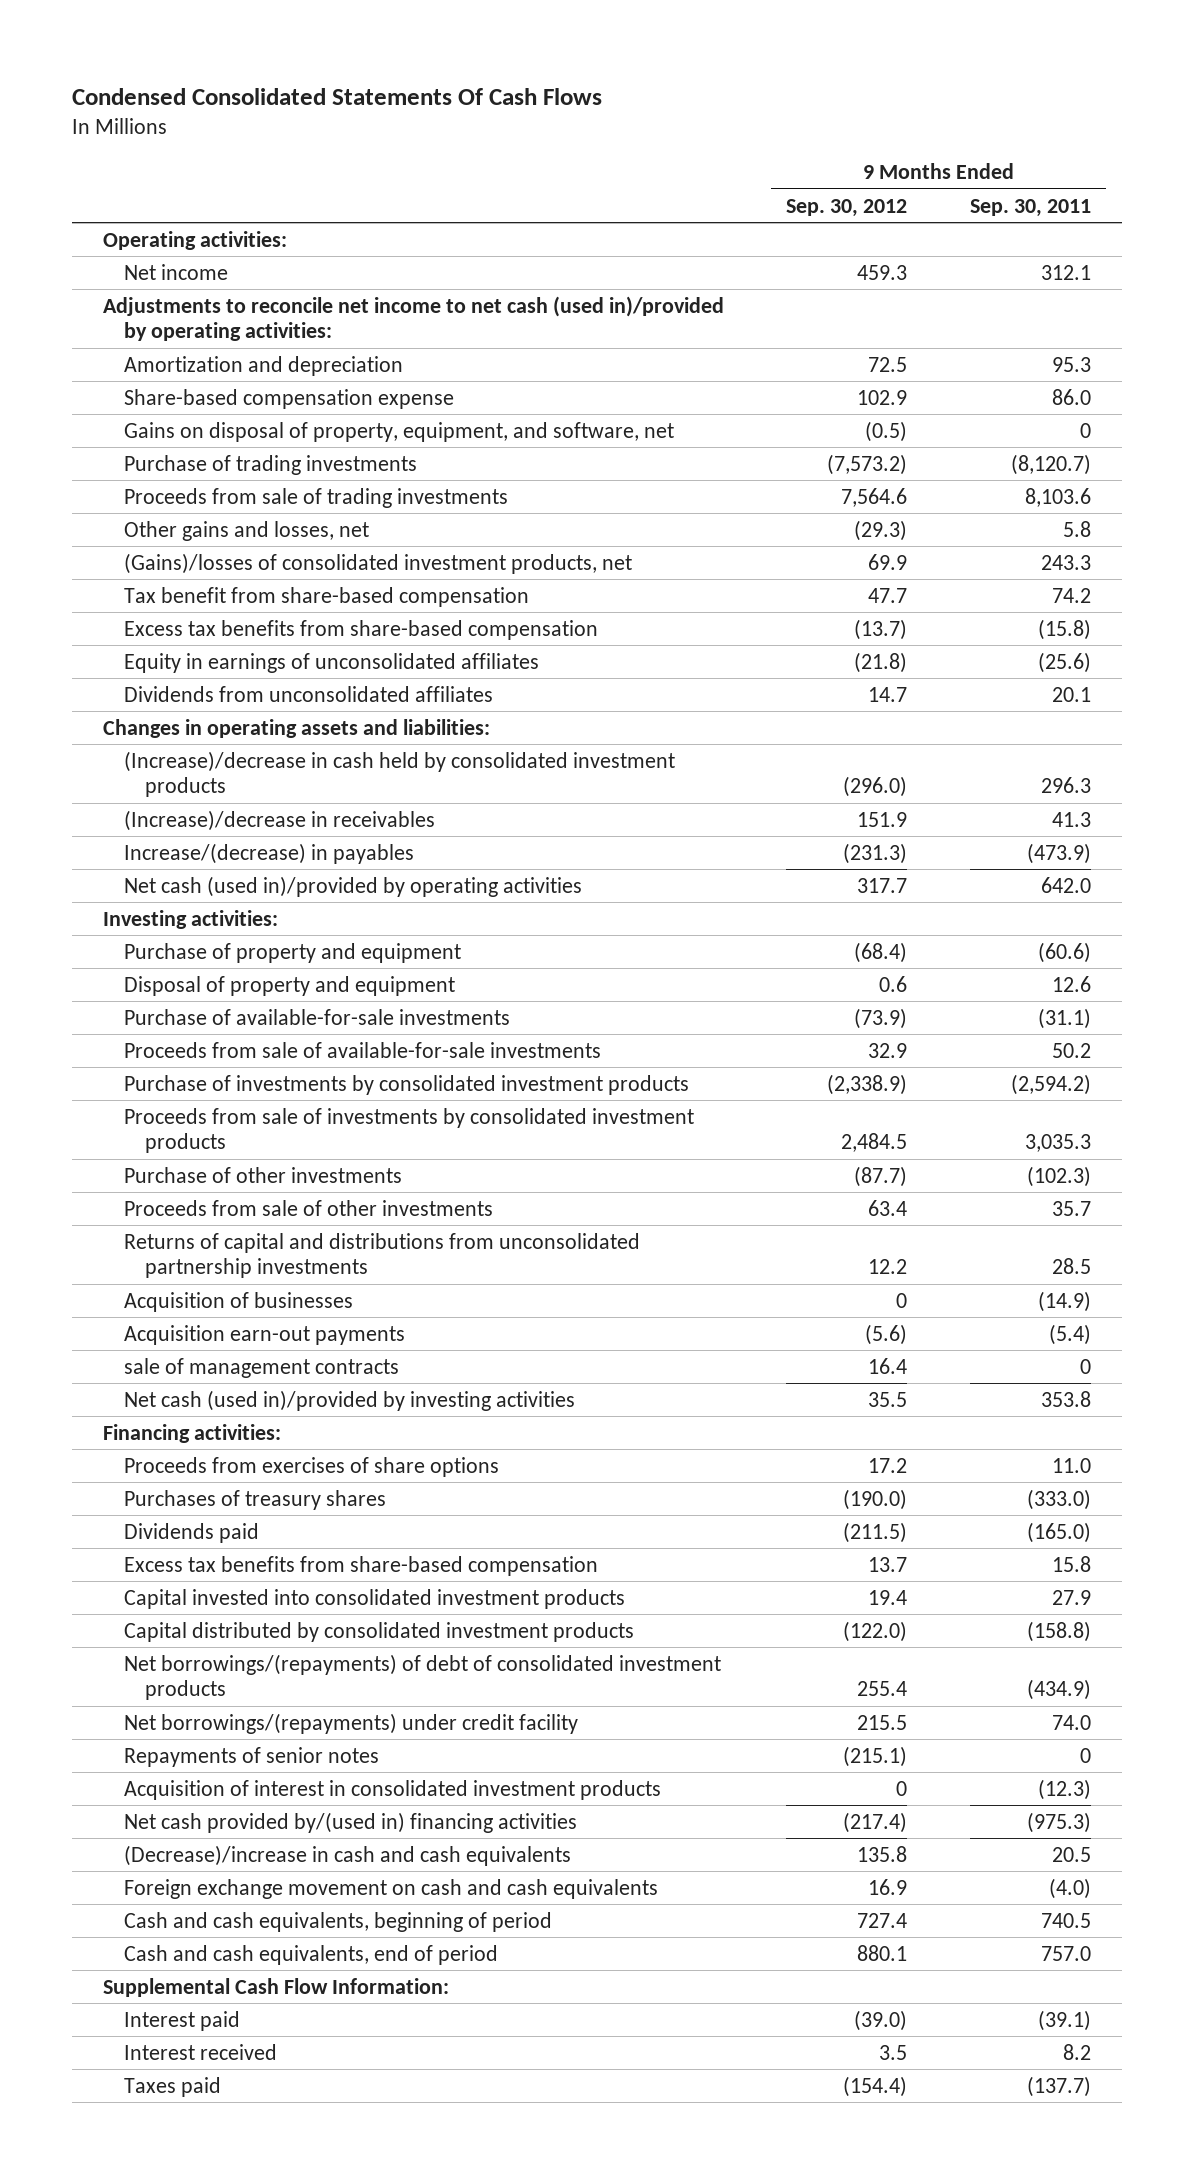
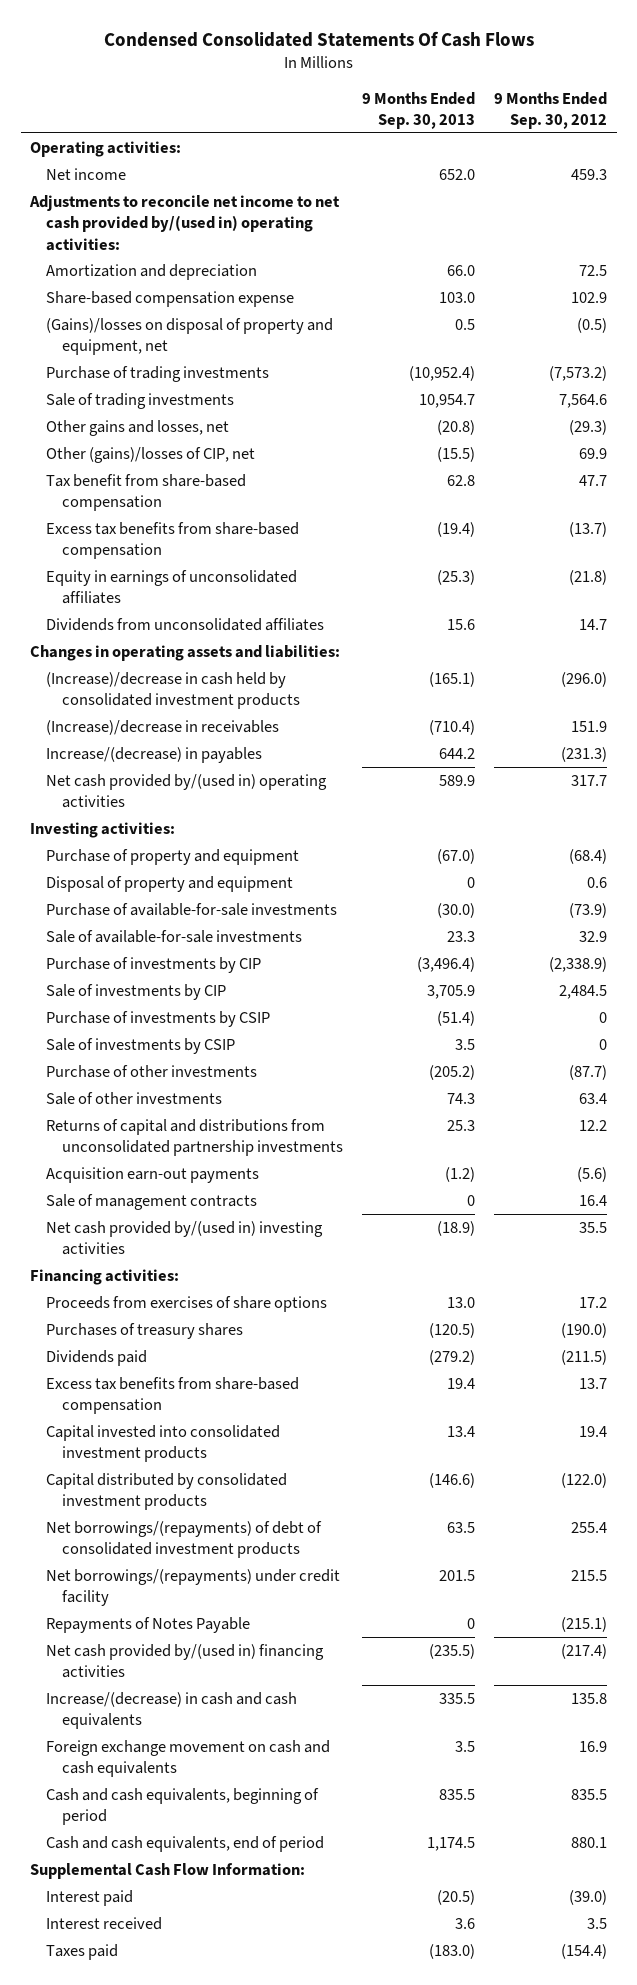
[969,198,1091,217] Sep. 30, 2011 -> none
none -> [361,91,475,130] 9 Months Ended Sep. 30, 2013
[102,295,724,341] Adjustments to reconcile net income to net cash (used in)/provided by operating activities: -> [29,194,341,251] Adjustments to reconcile net income to net cash provided by/(used in) operating activities:
[123,421,674,442] Gains on disposal of property, equipment, and software, net -> [45,317,333,356] (Gains)/losses on disposal of property and equipment, net
[123,487,508,508] Proceeds from sale of trading investments -> [45,392,234,409] Sale of trading investments
[123,552,632,574] (Gains)/losses of consolidated investment products, net -> [45,446,255,463] Other (gains)/losses of CIP, net
[123,875,582,897] Net cash (used in)/provided by operating activities -> [45,773,327,809] Net cash provided by/(used in) operating activities
[123,1041,601,1058] Proceeds from sale of available-for-sale investments -> [45,929,302,943] Sale of available-for-sale investments
[123,1074,689,1095] Purchase of investments by consolidated investment products -> [45,956,261,973] Purchase of investments by CIP
[123,1107,694,1153] Proceeds from sale of investments by consolidated investment products -> [45,983,226,1000] Sale of investments by CIP
none -> [45,1010,270,1027] Purchase of investments by CSIP
none -> [45,1037,235,1054] Sale of investments by CSIP
[123,1199,493,1216] Proceeds from sale of other investments -> [45,1091,222,1105] Sale of other investments
[123,1291,353,1312] Acquisition of businesses -> none
[123,1357,399,1378] sale of management contracts -> [45,1193,257,1210] Sale of management contracts
[123,1389,575,1411] Net cash (used in)/provided by investing activities -> [45,1220,323,1256] Net cash provided by/(used in) investing activities
[123,1779,661,1800] Acquisition of interest in consolidated investment products -> none
[123,1746,379,1767] Repayments of senior notes -> [45,1616,250,1633] Repayments of Notes Payable
[123,1844,571,1866] (Decrease)/increase in cash and cash equivalents -> [45,1691,297,1730] Increase/(decrease) in cash and cash equivalents
[857,1912,908,1928] 727.4 -> [571,1788,608,1800] 835.5

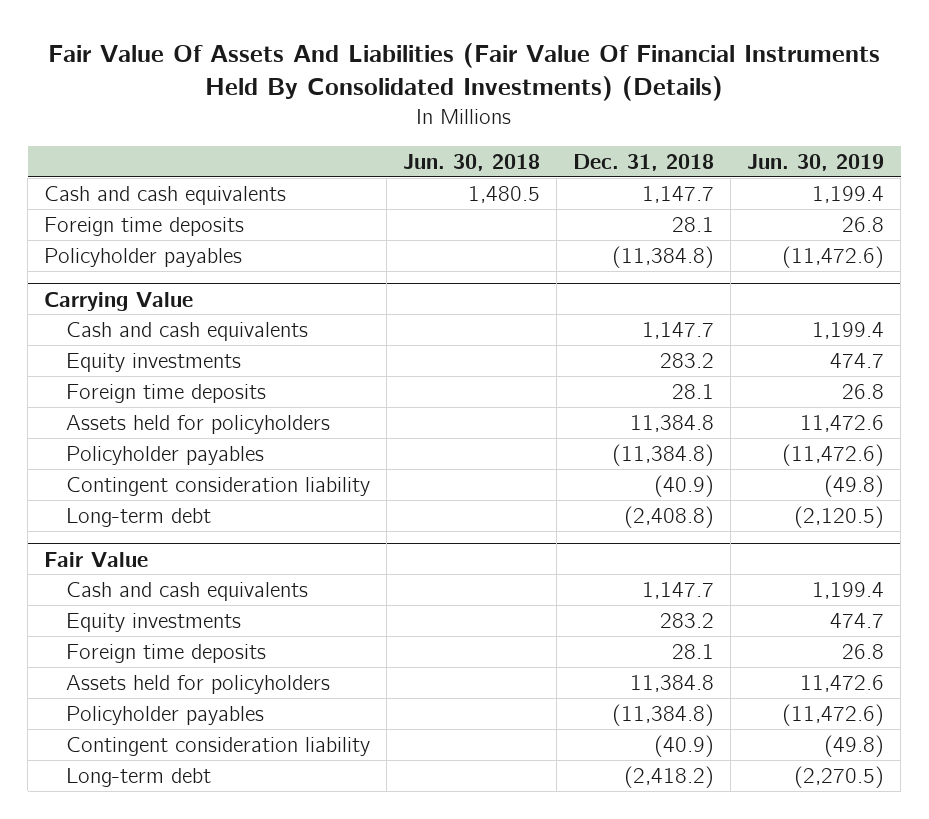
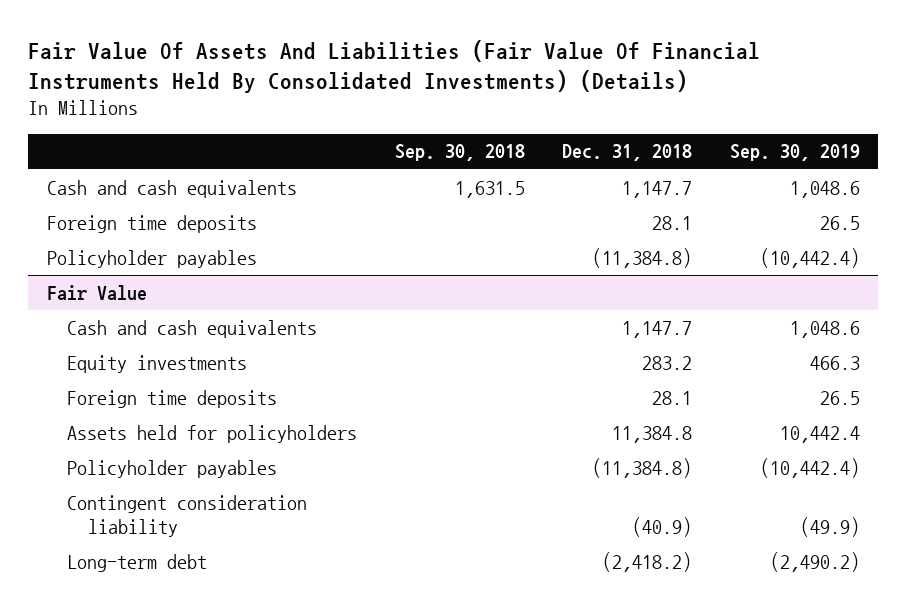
[403,153,541,171] Jun. 30, 2018 -> none
[747,153,885,171] Jun. 30, 2019 -> none
none -> [394,144,525,162] Sep. 30, 2018
none -> [729,144,860,162] Sep. 30, 2019
[44,291,194,311] Carrying Value -> none
[66,321,309,341] Cash and cash equivalents -> none
[66,352,242,372] Equity investments -> none
[66,383,267,403] Foreign time deposits -> none
[66,414,331,434] Assets held for policyholders -> none
[66,445,265,465] Policyholder payables -> none
[66,476,371,496] Contingent consideration liability -> none
[66,507,212,527] Long-term debt -> none

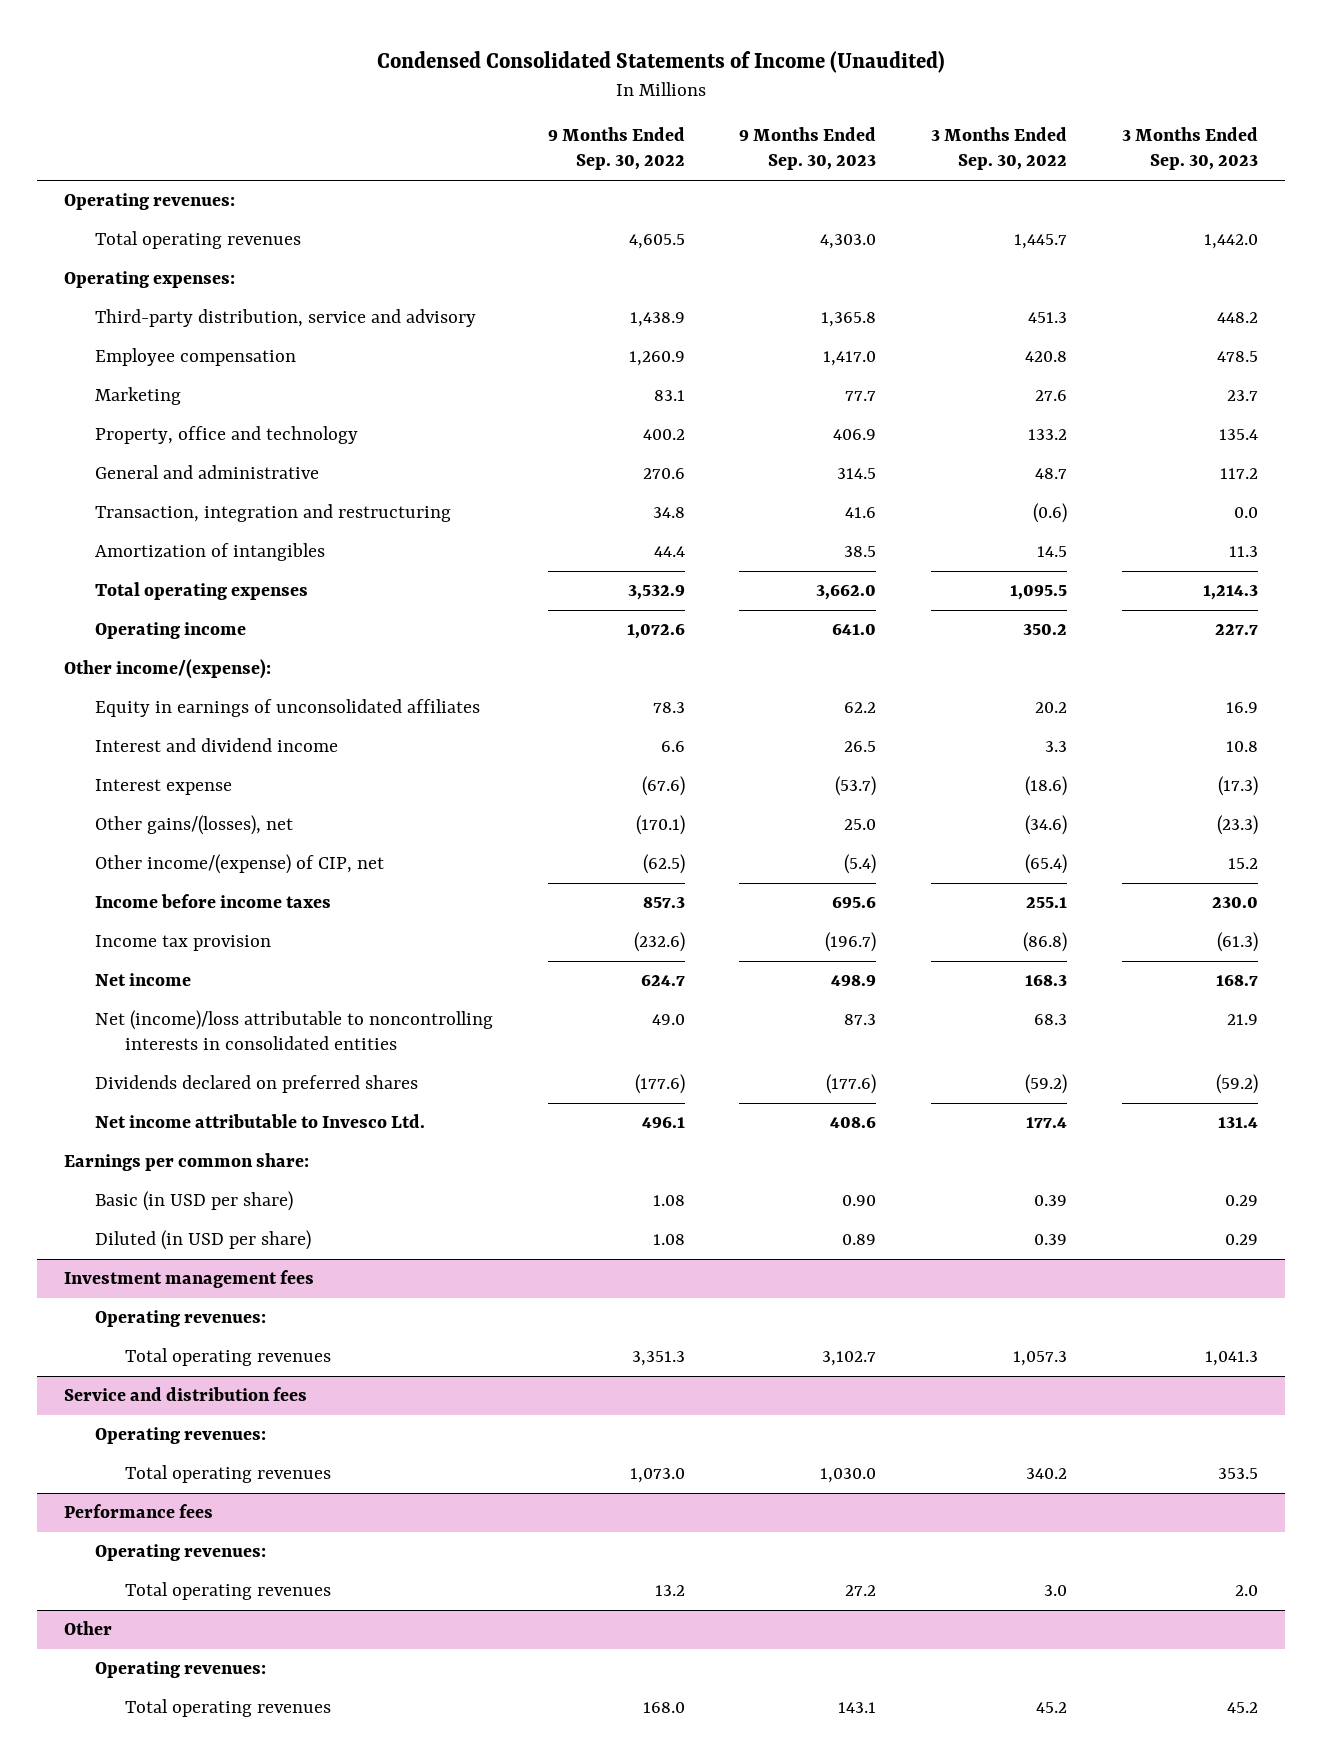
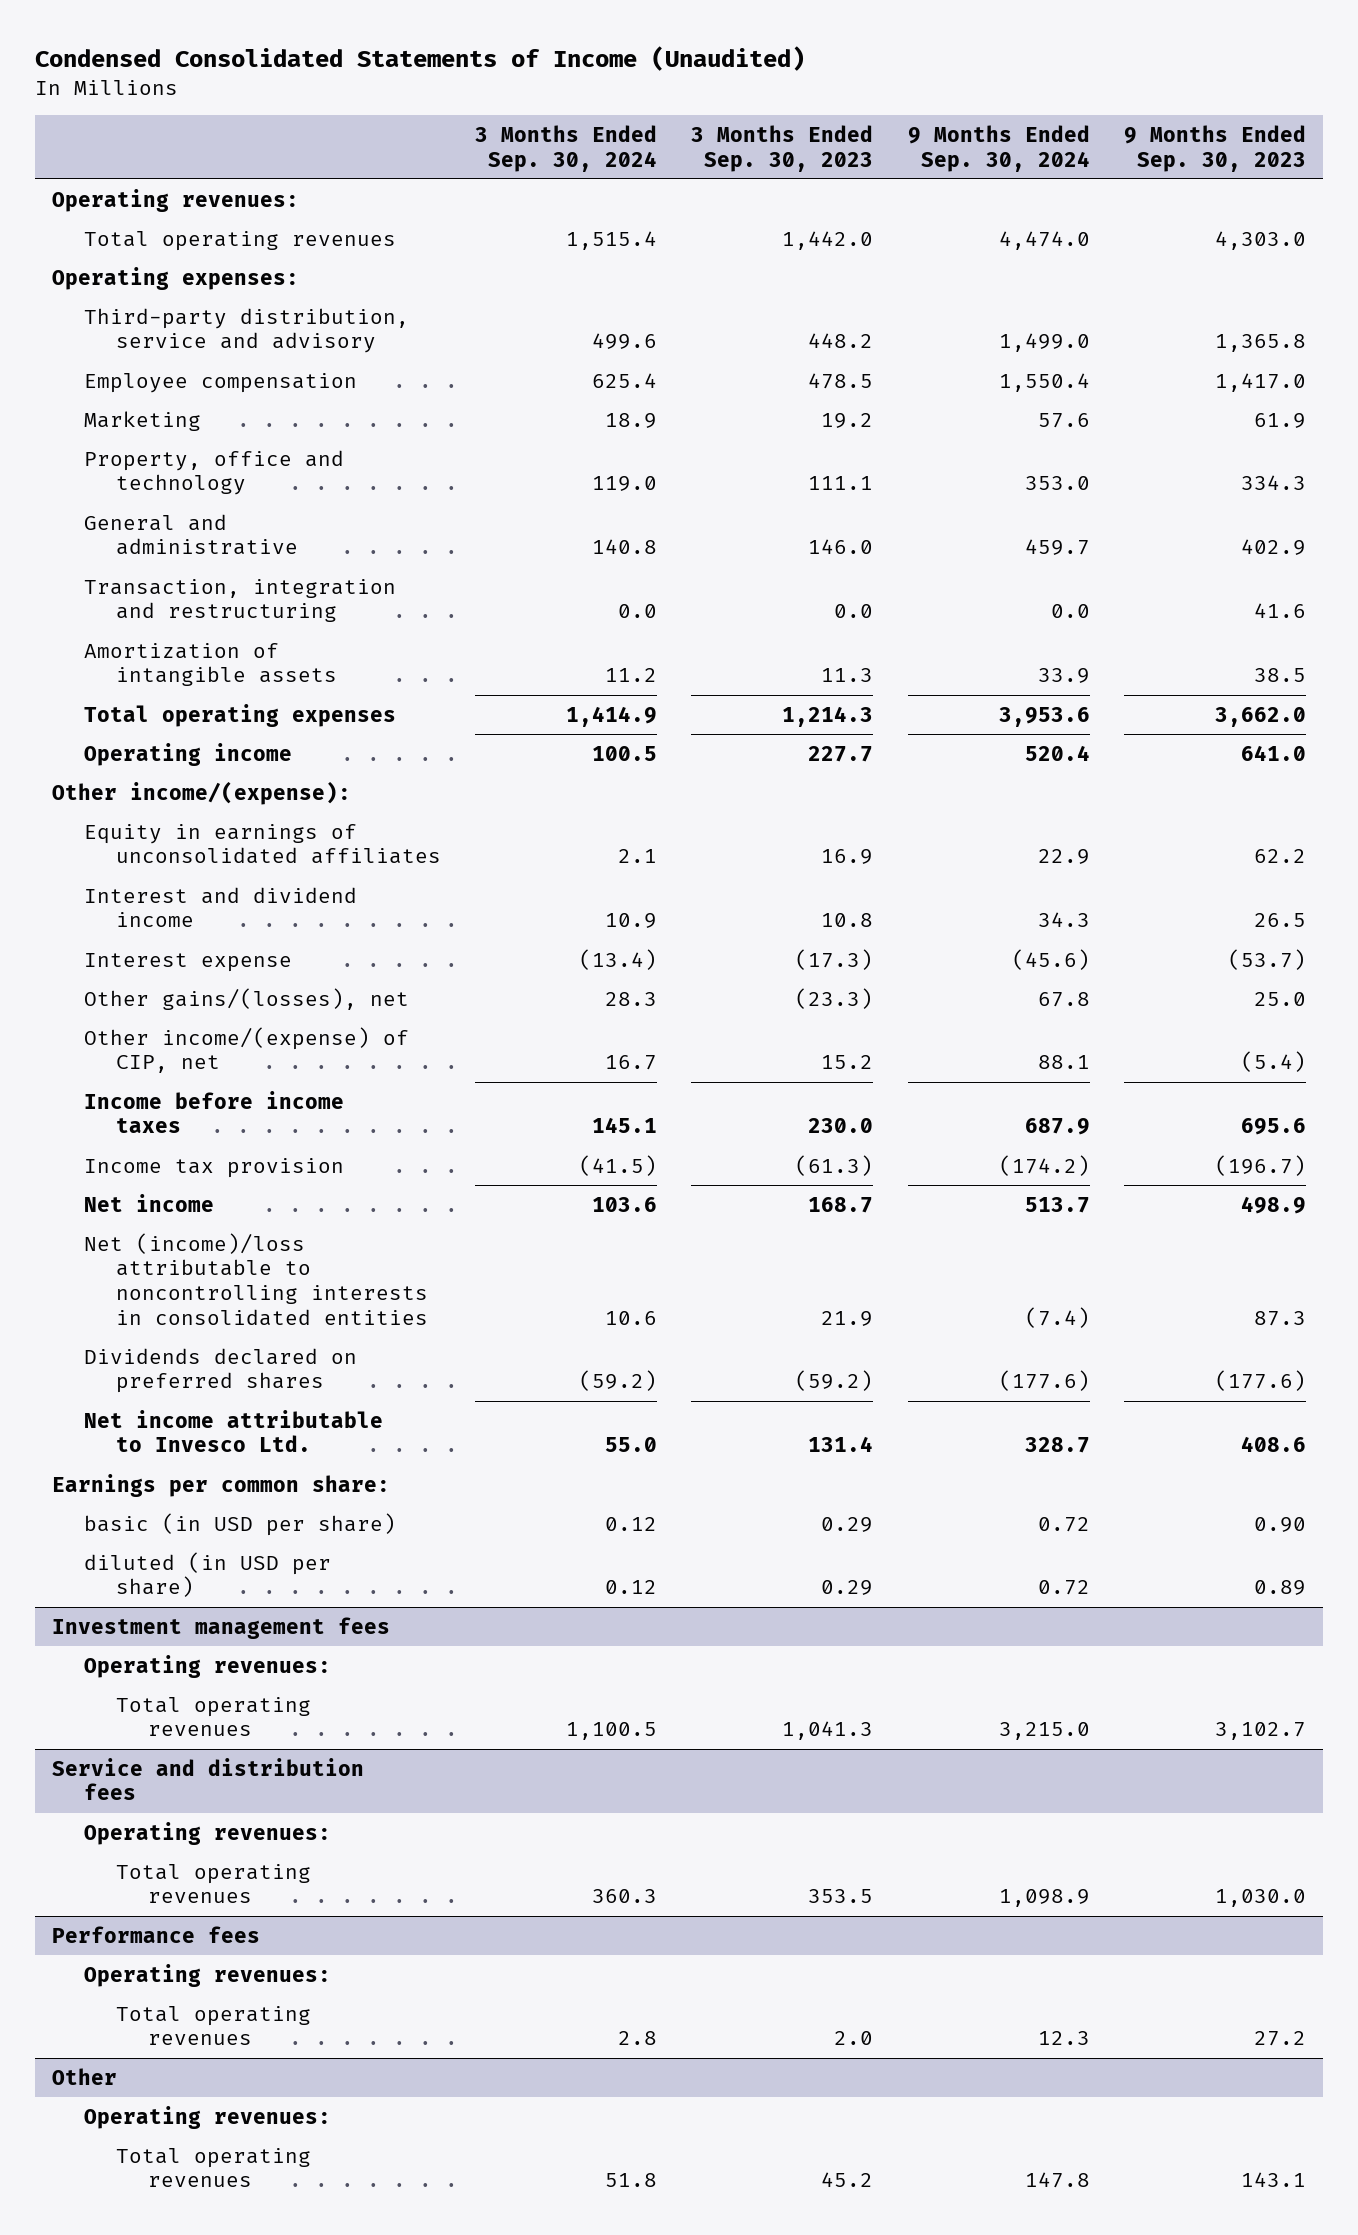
[547,127,685,171] 9 Months Ended Sep. 30, 2022 -> none
[931,127,1068,171] 3 Months Ended Sep. 30, 2022 -> none
none -> [475,124,658,172] 3 Months Ended Sep. 30, 2024
none -> [907,124,1090,172] 9 Months Ended Sep. 30, 2024
[845,391,877,402] 77.7 -> [1253,412,1306,428] 61.9
[1226,390,1258,402] 23.7 -> [821,412,874,428] 19.2
[833,429,877,441] 406.9 -> [1240,475,1306,491] 334.3
[1218,429,1258,441] 135.4 -> [808,476,874,491] 111.1
[837,468,877,480] 314.5 -> [1240,539,1306,556] 402.9
[1219,468,1258,480] 117.2 -> [808,539,874,555] 146.0
[94,543,325,562] Amortization of intangibles -> [84,642,338,687] Amortization of intangible assets
[94,1191,293,1212] Basic (in USD per share) -> [84,1512,397,1536] basic (in USD per share)
[94,1230,311,1251] Diluted (in USD per share) -> [84,1551,332,1598] diluted (in USD per share)

